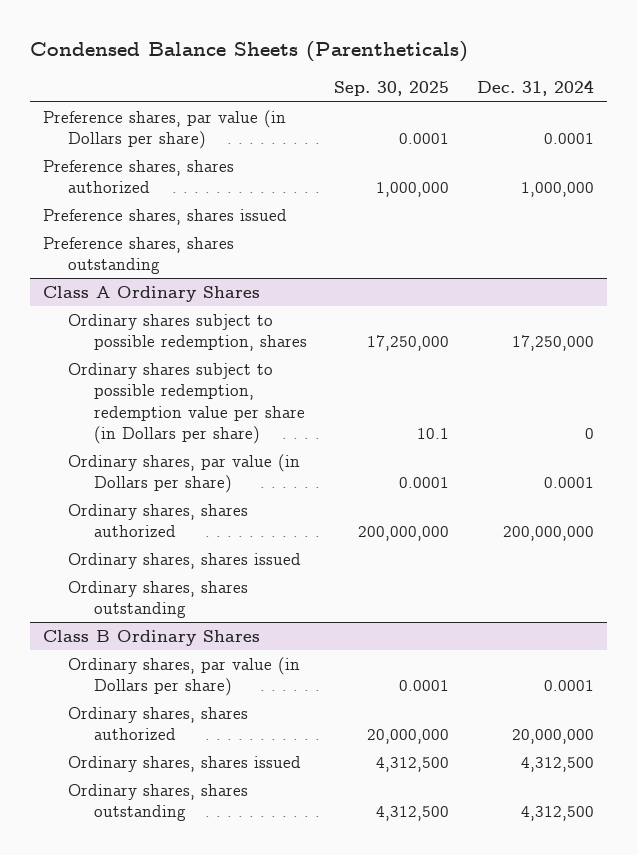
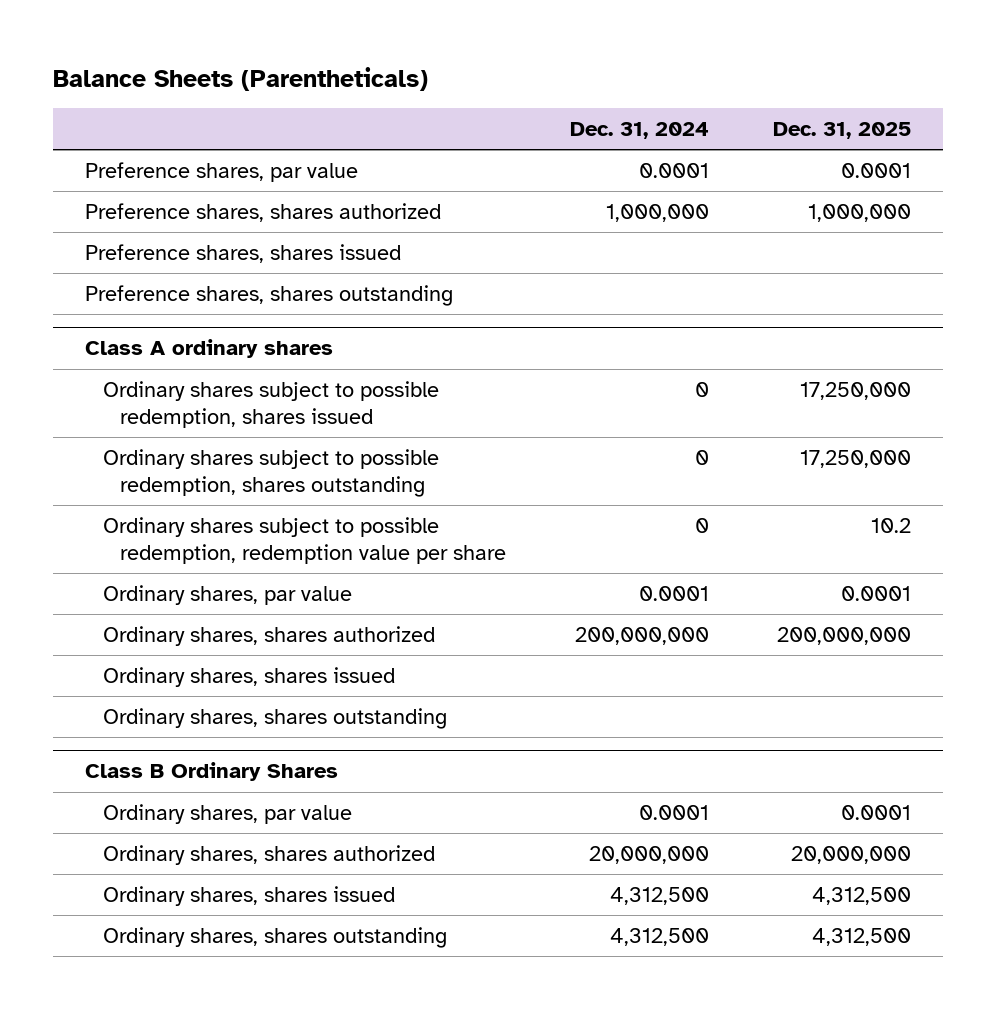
[29,41,468,63] Condensed Balance Sheets (Parentheticals) -> [53,66,429,91] Balance Sheets (Parentheticals)
[334,81,450,97] Sep. 30, 2025 -> none
none -> [773,122,912,140] Dec. 31, 2025
[43,109,287,150] Preference shares, par value (in Dollars per share) -> [85,162,359,183] Preference shares, par value
[43,285,261,302] Class A Ordinary Shares -> [85,339,334,359] Class A ordinary shares
[68,313,307,352] Ordinary shares subject to possible redemption, shares -> [102,381,439,428] Ordinary shares subject to possible redemption, shares issued
[511,335,594,352] 17,250,000 -> [695,382,710,398] 0
none -> [102,449,439,497] Ordinary shares subject to possible redemption, shares outstanding
[68,362,305,445] Ordinary shares subject to possible redemption, redemption value per share (in Dollars per share) -> [102,517,507,564] Ordinary shares subject to possible redemption, redemption value per share
[68,453,301,494] Ordinary shares, par value (in Dollars per share) -> [102,585,352,606] Ordinary shares, par value
[68,656,301,697] Ordinary shares, par value (in Dollars per share) -> [102,804,352,825] Ordinary shares, par value

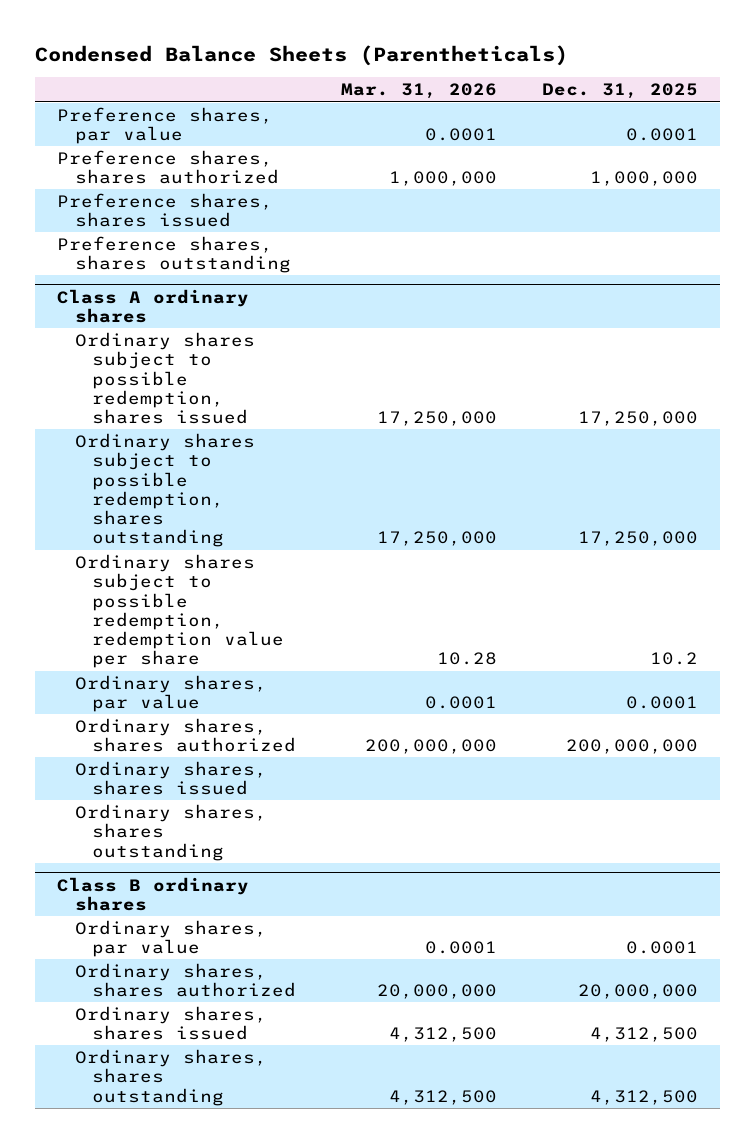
[53,66,429,91] Balance Sheets (Parentheticals) -> [34,44,568,66] Condensed Balance Sheets (Parentheticals)
[570,122,710,140] Dec. 31, 2024 -> none
none -> [341,83,498,100] Mar. 31, 2026
[85,762,339,782] Class B Ordinary Shares -> [57,876,250,911] Class B ordinary shares

